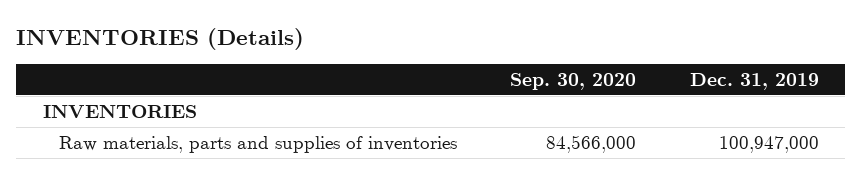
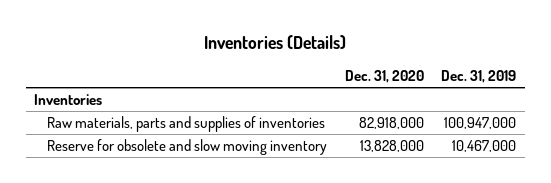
[16,28,305,51] INVENTORIES (Details) -> [204,34,347,49] Inventories (Details)
[510,72,637,90] Sep. 30, 2020 -> none
none -> [344,70,424,84] Dec. 31, 2020
[42,104,197,118] INVENTORIES -> [34,94,103,106] Inventories
none -> [46,139,327,156] Reserve for obsolete and slow moving inventory

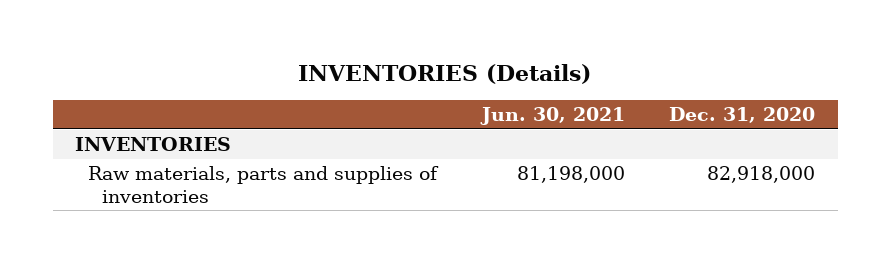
[204,34,347,49] Inventories (Details) -> [298,64,592,85] INVENTORIES (Details)
[441,70,517,84] Dec. 31, 2019 -> none
none -> [479,107,625,126] Jun. 30, 2021
[34,94,103,106] Inventories -> [74,137,231,152] INVENTORIES
[46,139,327,156] Reserve for obsolete and slow moving inventory -> none

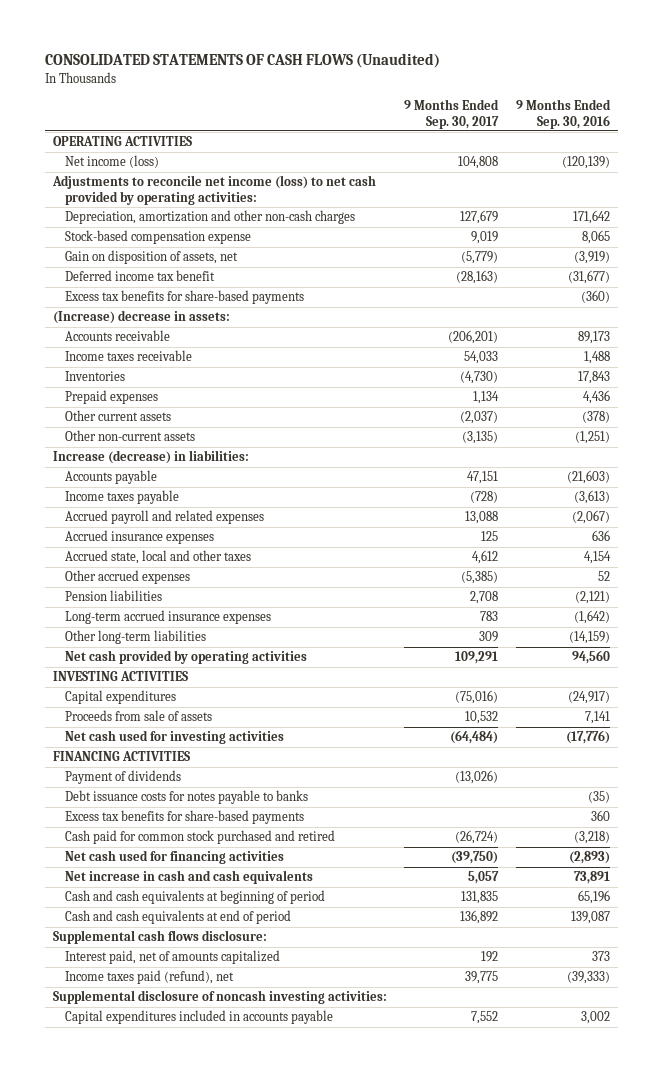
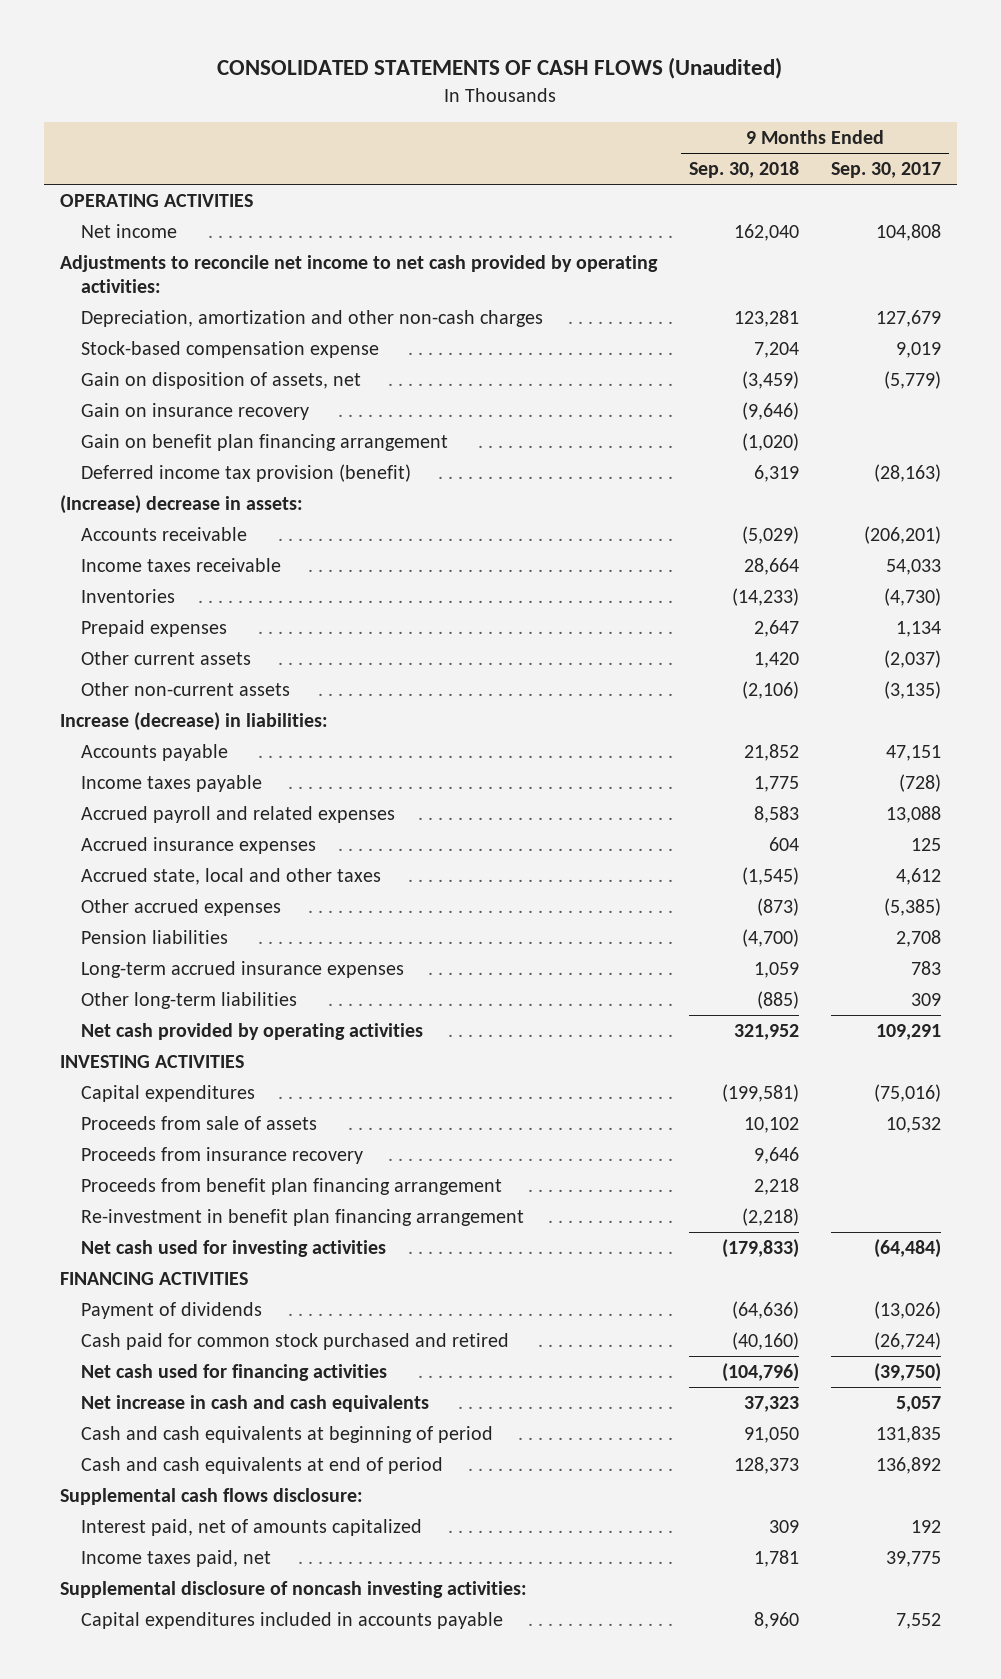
[515,99,611,129] 9 Months Ended Sep. 30, 2016 -> none
none -> [688,161,799,179] Sep. 30, 2018
[65,155,160,169] Net income (loss) -> [81,224,178,239] Net income
[52,175,377,205] Adjustments to reconcile net income (loss) to net cash provided by operating activities: -> [60,255,659,294] Adjustments to reconcile net income to net cash provided by operating activities:
[65,290,305,305] Excess tax benefits for share-based payments -> none
none -> [81,403,310,421] Gain on insurance recovery
none -> [81,434,449,452] Gain on benefit plan financing arrangement
[65,270,216,282] Deferred income tax benefit -> [81,464,412,483] Deferred income tax provision (benefit)
none -> [81,1147,364,1165] Proceeds from insurance recovery
none -> [81,1178,503,1196] Proceeds from benefit plan financing arrangement
none -> [81,1209,525,1227] Re-investment in benefit plan financing arrangement
[65,790,309,805] Debt issuance costs for notes payable to banks -> none
[65,810,305,825] Excess tax benefits for share-based payments -> none
[65,970,235,985] Income taxes paid (refund), net -> [81,1550,272,1568] Income taxes paid, net

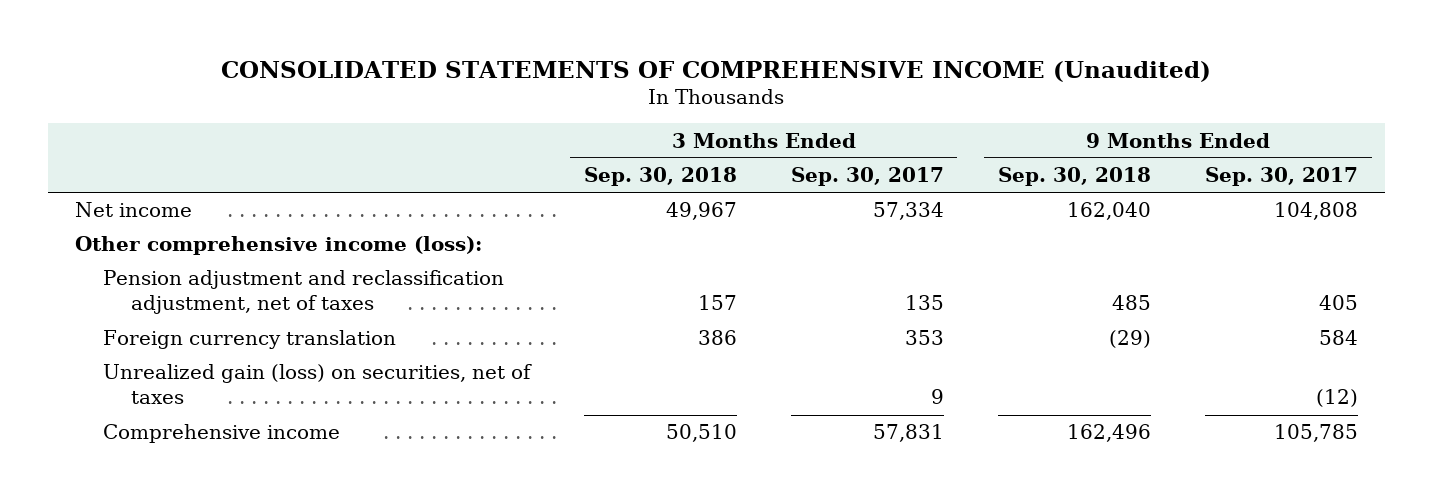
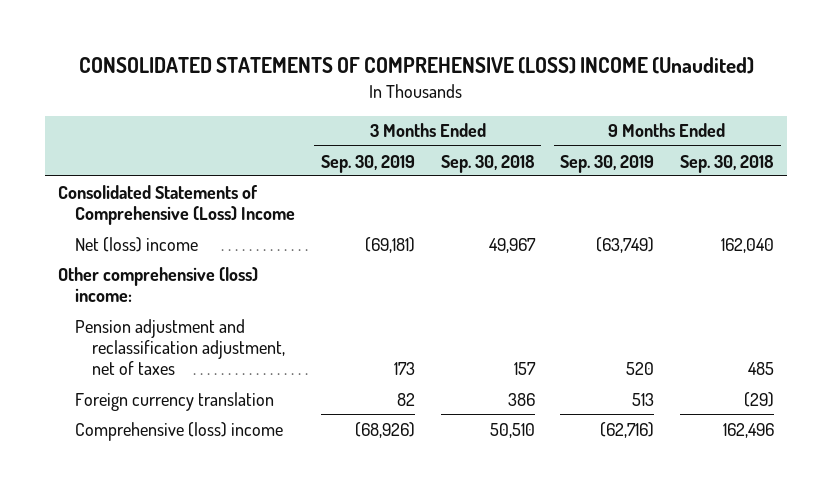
[221,60,1212,82] CONSOLIDATED STATEMENTS OF COMPREHENSIVE INCOME (Unaudited) -> [79,57,755,75] CONSOLIDATED STATEMENTS OF COMPREHENSIVE (LOSS) INCOME (Unaudited)
[790,166,944,186] Sep. 30, 2017 -> none
[1205,166,1359,186] Sep. 30, 2017 -> none
none -> [320,154,415,173] Sep. 30, 2019
none -> [560,154,655,173] Sep. 30, 2019
none -> [57,184,295,226] Consolidated Statements of Comprehensive (Loss) Income
[74,202,192,218] Net income -> [74,236,198,252] Net (loss) income
[74,236,482,256] Other comprehensive income (loss): -> [57,266,258,303] Other comprehensive (loss) income:
[102,364,532,405] Unrealized gain (loss) on securities, net of taxes -> none
[102,424,340,444] Comprehensive income -> [74,421,283,441] Comprehensive (loss) income

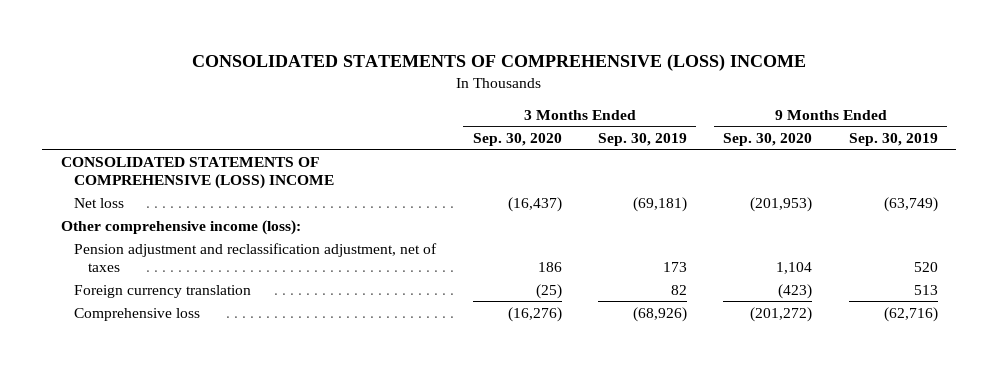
[79,57,755,75] CONSOLIDATED STATEMENTS OF COMPREHENSIVE (LOSS) INCOME (Unaudited) -> [192,53,807,71] CONSOLIDATED STATEMENTS OF COMPREHENSIVE (LOSS) INCOME
[440,154,535,173] Sep. 30, 2018 -> none
[680,154,775,173] Sep. 30, 2018 -> none
none -> [472,132,562,146] Sep. 30, 2020
none -> [723,132,813,146] Sep. 30, 2020
[57,184,295,226] Consolidated Statements of Comprehensive (Loss) Income -> [60,156,335,189] CONSOLIDATED STATEMENTS OF COMPREHENSIVE (LOSS) INCOME
[74,236,198,252] Net (loss) income -> [74,197,125,208] Net loss
[57,266,258,303] Other comprehensive (loss) income: -> [60,219,301,235] Other comprehensive income (loss):
[74,421,283,441] Comprehensive (loss) income -> [74,307,201,321] Comprehensive loss

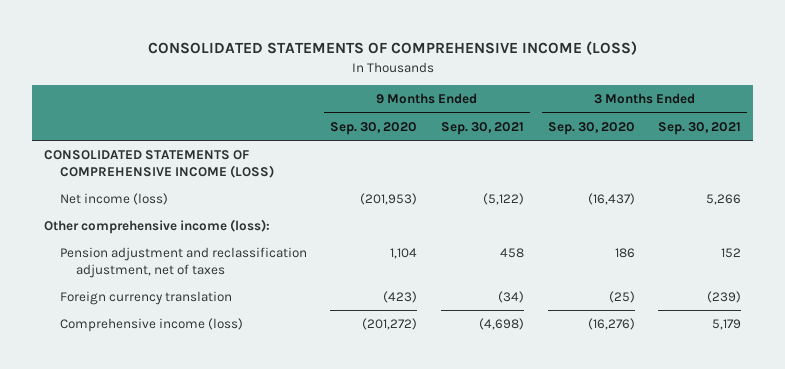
[192,53,807,71] CONSOLIDATED STATEMENTS OF COMPREHENSIVE (LOSS) INCOME -> [147,41,637,56] CONSOLIDATED STATEMENTS OF COMPREHENSIVE INCOME (LOSS)
[597,132,687,146] Sep. 30, 2019 -> none
[848,132,938,146] Sep. 30, 2019 -> none
none -> [441,121,525,135] Sep. 30, 2021
none -> [658,121,742,135] Sep. 30, 2021
[60,156,335,189] CONSOLIDATED STATEMENTS OF COMPREHENSIVE (LOSS) INCOME -> [43,150,274,178] CONSOLIDATED STATEMENTS OF COMPREHENSIVE INCOME (LOSS)
[74,197,125,208] Net loss -> [59,193,168,206] Net income (loss)
[74,307,201,321] Comprehensive loss -> [59,318,243,333] Comprehensive income (loss)

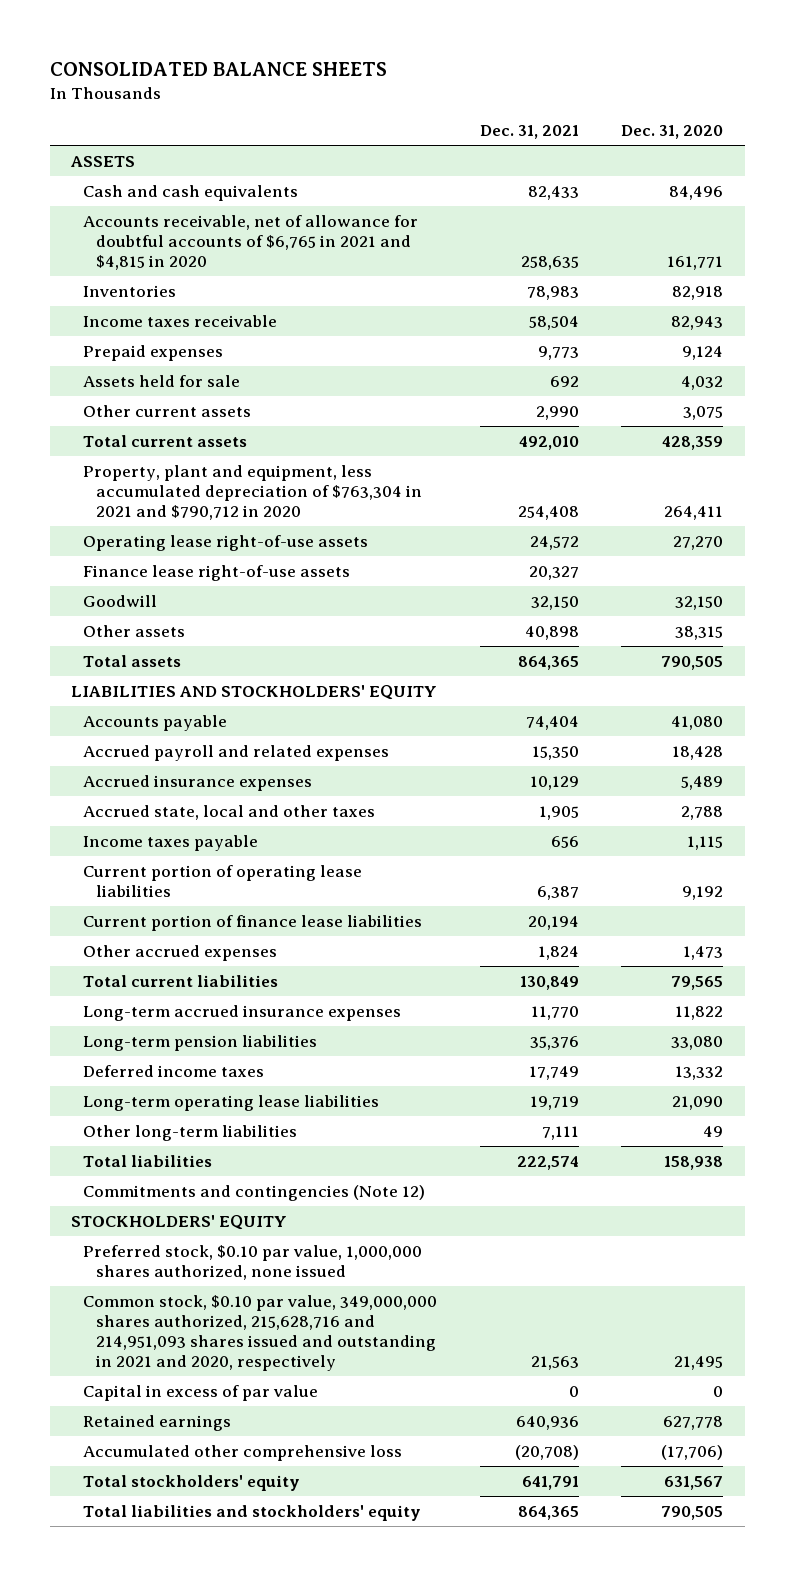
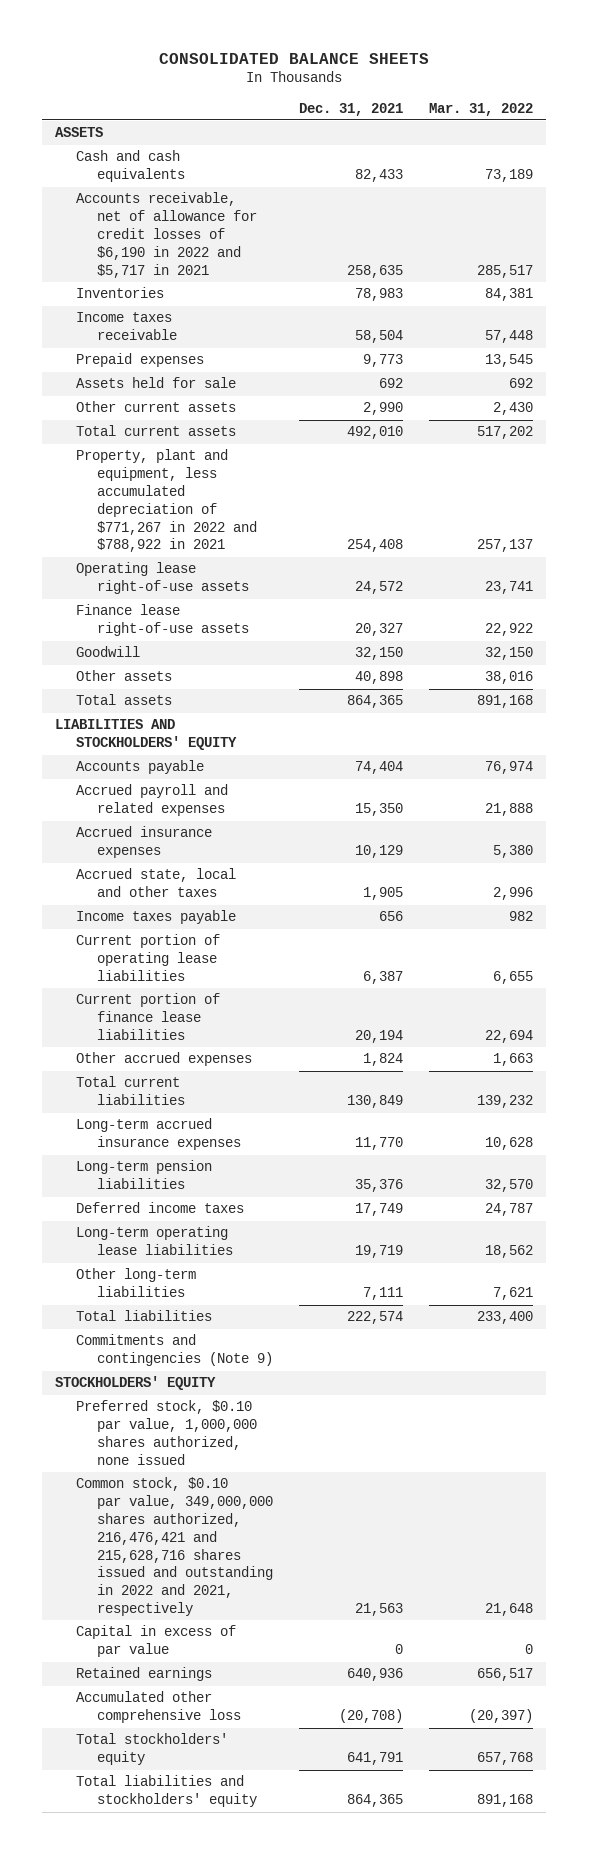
[621,125,724,140] Dec. 31, 2020 -> none
none -> [429,102,534,116] Mar. 31, 2022
[83,214,419,271] Accounts receivable, net of allowance for doubtful accounts of $6,765 in 2021 and $4,815 in 2020 -> [76,192,257,278] Accounts receivable, net of allowance for credit losses of $6,190 in 2022 and $5,717 in 2021
[83,464,422,521] Property, plant and equipment, less accumulated depreciation of $763,304 in 2021 and $790,712 in 2020 -> [76,449,257,553] Property, plant and equipment, less accumulated depreciation of $771,267 in 2022 and $788,922 in 2021
[83,1184,426,1201] Commitments and contingencies (Note 12) -> [76,1334,273,1367] Commitments and contingencies (Note 9)
[83,1294,438,1372] Common stock, $0.10 par value, 349,000,000 shares authorized, 215,628,716 and 214,951,093 shares issued and outstanding in 2021 and 2020, respectively -> [76,1477,273,1617] Common stock, $0.10 par value, 349,000,000 shares authorized, 216,476,421 and 215,628,716 shares issued and outstanding in 2022 and 2021, respectively

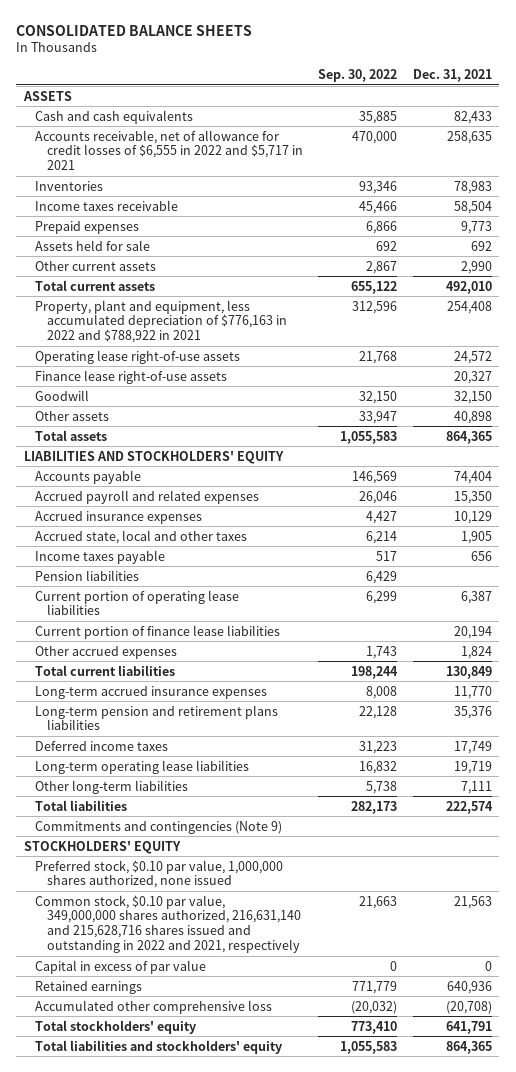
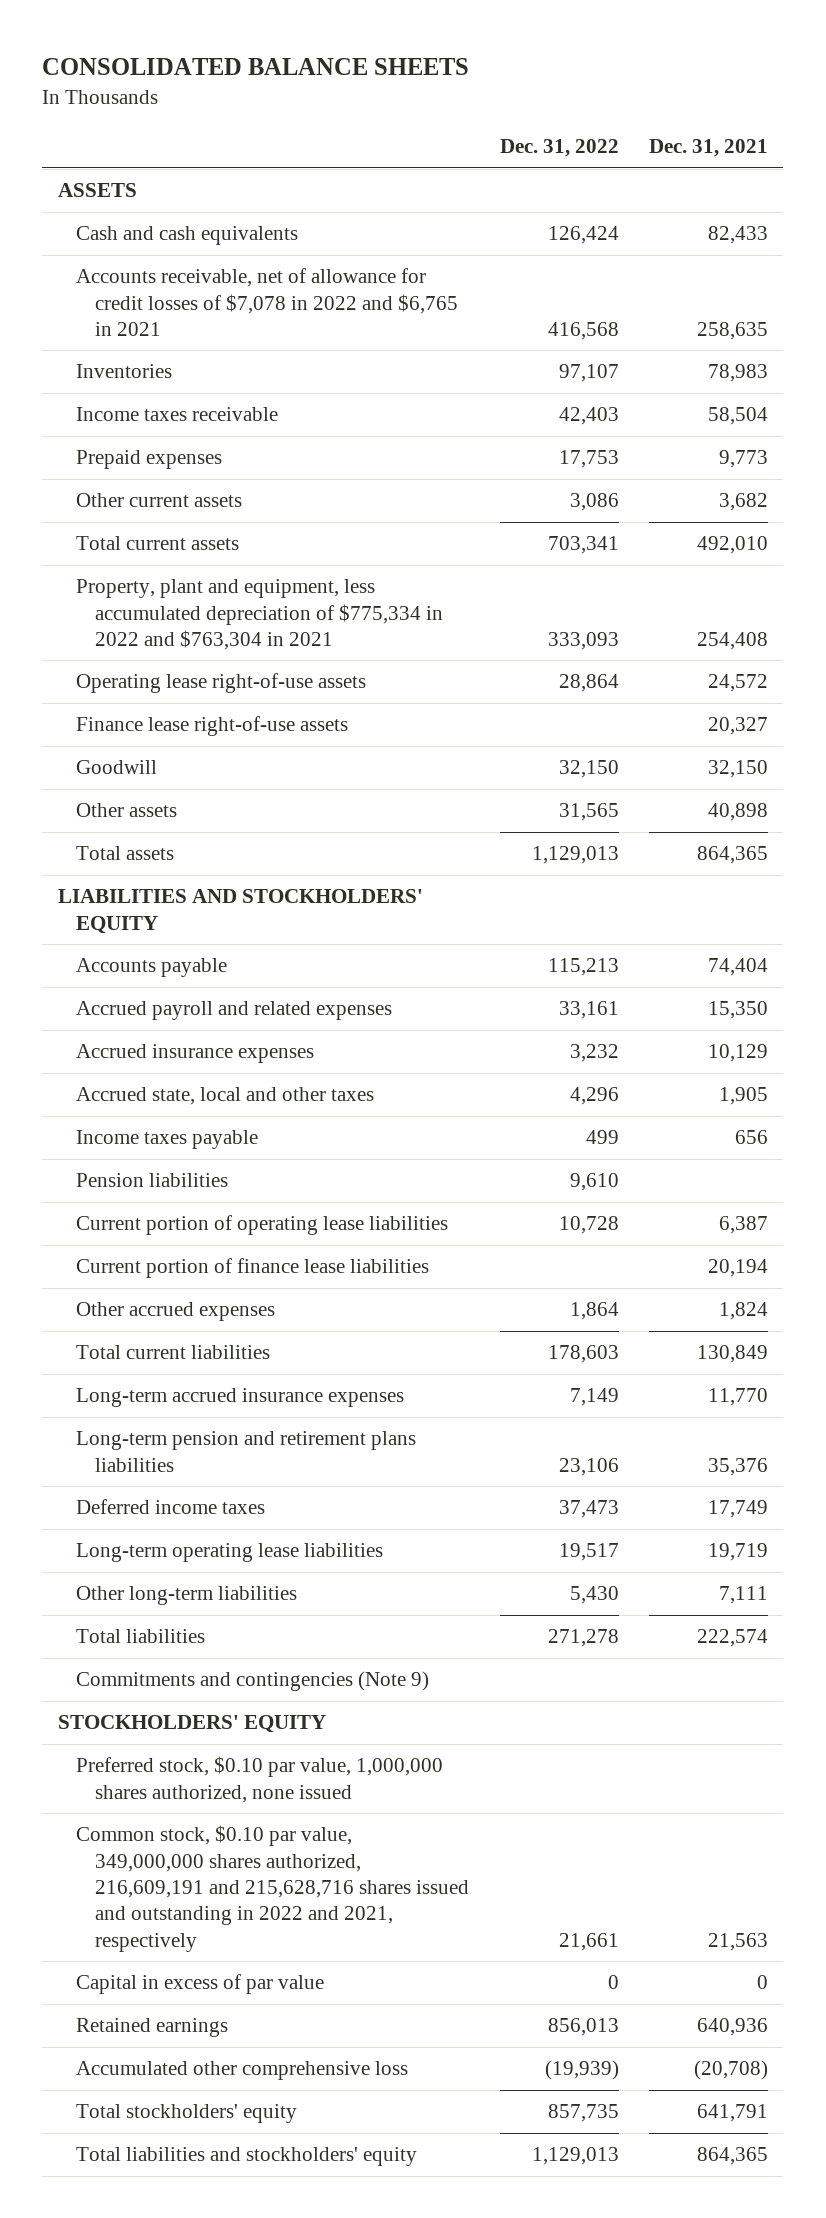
[318,69,398,83] Sep. 30, 2022 -> none
none -> [499,139,619,158] Dec. 31, 2022
[35,129,303,171] Accounts receivable, net of allowance for credit losses of $6,555 in 2022 and $5,717 in 2021 -> [76,268,459,336] Accounts receivable, net of allowance for credit losses of $7,078 in 2022 and $6,765 in 2021
[35,239,151,251] Assets held for sale -> none
[460,260,492,274] 2,990 -> [719,493,769,512] 3,682
[35,299,287,344] Property, plant and equipment, less accumulated depreciation of $776,163 in 2022 and $788,922 in 2021 -> [76,579,444,650] Property, plant and equipment, less accumulated depreciation of $775,334 in 2022 and $763,304 in 2021
[35,894,301,954] Common stock, $0.10 par value, 349,000,000 shares authorized, 216,631,140 and 215,628,716 shares issued and outstanding in 2022 and 2021, respectively -> [76,1825,470,1952] Common stock, $0.10 par value, 349,000,000 shares authorized, 216,609,191 and 215,628,716 shares issued and outstanding in 2022 and 2021, respectively

